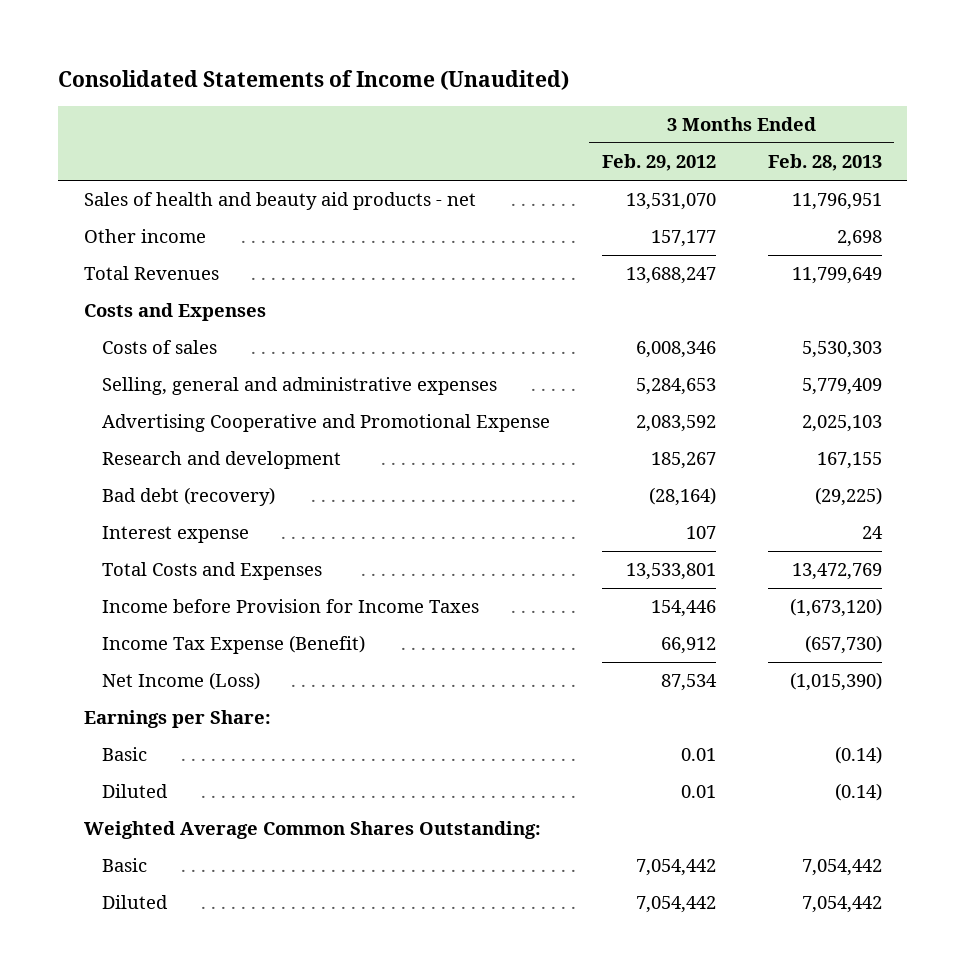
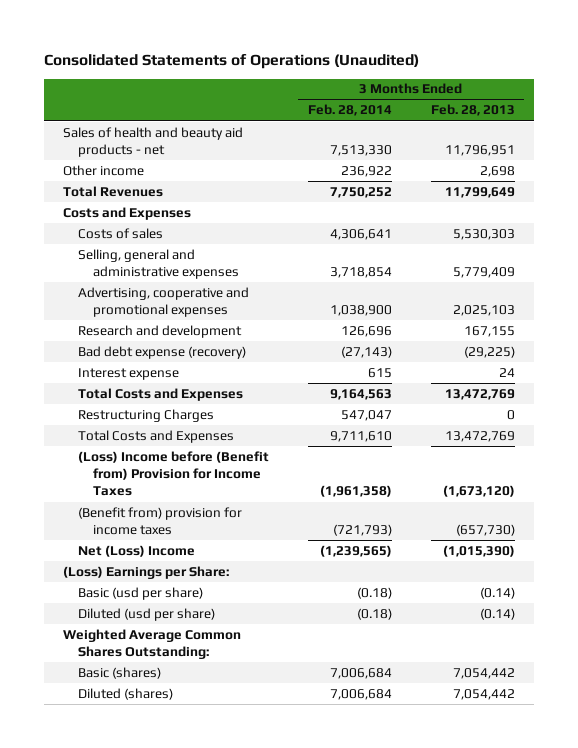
[58,70,570,91] Consolidated Statements of Income (Unaudited) -> [43,53,419,69] Consolidated Statements of Operations (Unaudited)
[601,154,716,172] Feb. 29, 2012 -> none
none -> [307,104,392,117] Feb. 28, 2014
[101,414,550,433] Advertising Cooperative and Promotional Expense -> [78,286,250,318] Advertising, cooperative and promotional expenses
[101,487,275,507] Bad debt (recovery) -> [78,345,247,359] Bad debt expense (recovery)
none -> [78,408,215,422] Restructuring Charges
none -> [78,429,235,443] Total Costs and Expenses
[101,599,479,614] Income before Provision for Income Taxes -> [78,450,270,497] (Loss) Income before (Benefit from) Provision for Income Taxes
[101,635,365,655] Income Tax Expense (Benefit) -> [78,506,243,536] (Benefit from) provision for income taxes
[101,672,260,691] Net Income (Loss) -> [78,544,196,557] Net (Loss) Income
[84,710,272,729] Earnings per Share: -> [63,565,230,579] (Loss) Earnings per Share:
[101,747,147,762] Basic -> [78,586,204,600] Basic (usd per share)
[101,784,168,799] Diluted -> [78,607,216,621] Diluted (usd per share)
[101,858,147,873] Basic -> [78,666,162,679] Basic (shares)
[101,895,168,910] Diluted -> [78,687,174,700] Diluted (shares)

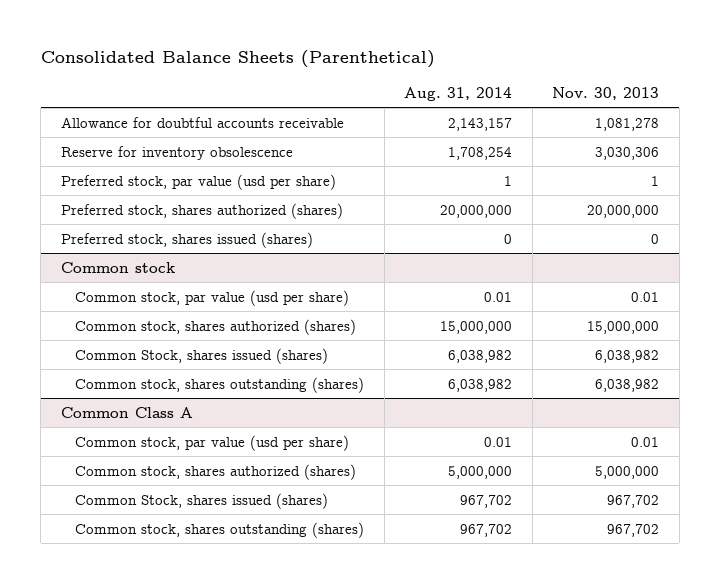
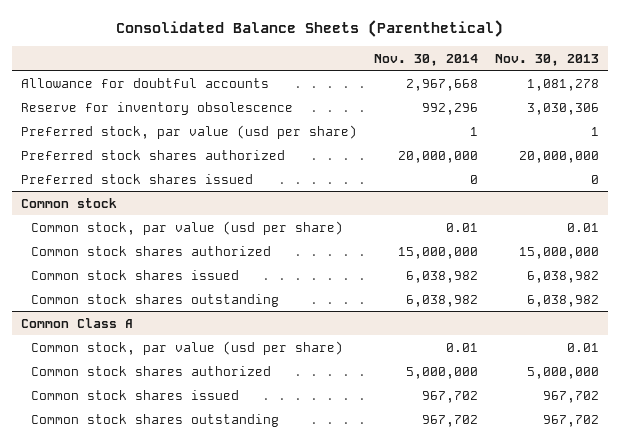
[404,86,513,101] Aug. 31, 2014 -> none
none -> [374,53,479,66] Nov. 30, 2014
[60,116,344,128] Allowance for doubtful accounts receivable -> [21,77,270,88] Allowance for doubtful accounts
[60,202,343,219] Preferred stock, shares authorized (shares) -> [21,149,286,160] Preferred stock shares authorized
[60,231,313,248] Preferred stock, shares issued (shares) -> [21,173,254,184] Preferred stock shares issued
[75,318,357,335] Common stock, shares authorized (shares) -> [30,245,271,256] Common stock shares authorized
[75,347,329,364] Common Stock, shares issued (shares) -> [30,269,239,280] Common stock shares issued
[75,376,365,393] Common stock, shares outstanding (shares) -> [30,293,279,307] Common stock shares outstanding
[75,463,357,480] Common stock, shares authorized (shares) -> [30,365,271,376] Common stock shares authorized
[75,492,329,509] Common Stock, shares issued (shares) -> [30,389,239,400] Common stock shares issued
[75,521,365,538] Common stock, shares outstanding (shares) -> [30,413,279,427] Common stock shares outstanding

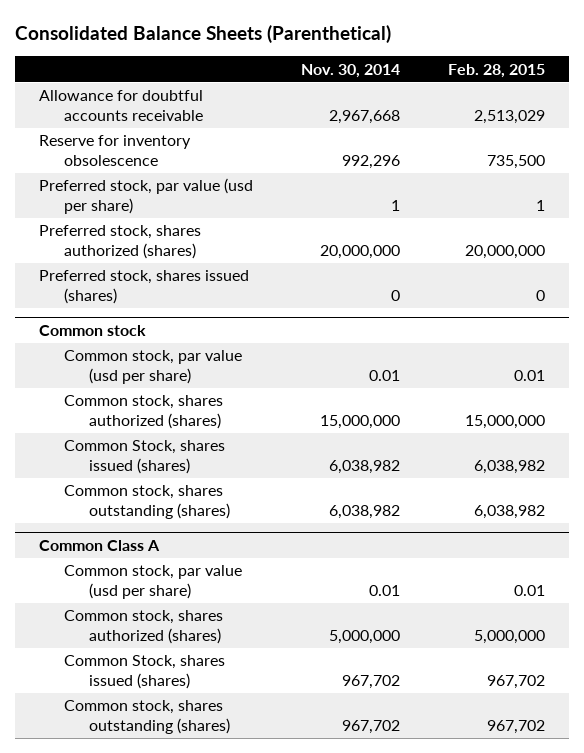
[495,53,600,66] Nov. 30, 2013 -> none
none -> [448,63,546,78] Feb. 28, 2015
[21,77,270,88] Allowance for doubtful accounts -> [39,90,204,122] Allowance for doubtful accounts receivable
[21,149,286,160] Preferred stock shares authorized -> [39,225,202,260] Preferred stock, shares authorized (shares)
[21,173,254,184] Preferred stock shares issued -> [39,270,250,305] Preferred stock, shares issued (shares)
[30,245,271,256] Common stock shares authorized -> [64,395,224,430] Common stock, shares authorized (shares)
[30,269,239,280] Common stock shares issued -> [64,440,226,475] Common Stock, shares issued (shares)
[30,293,279,307] Common stock shares outstanding -> [64,485,231,520] Common stock, shares outstanding (shares)
[30,365,271,376] Common stock shares authorized -> [64,610,224,645] Common stock, shares authorized (shares)
[30,389,239,400] Common stock shares issued -> [64,655,226,690] Common Stock, shares issued (shares)
[30,413,279,427] Common stock shares outstanding -> [64,700,231,735] Common stock, shares outstanding (shares)

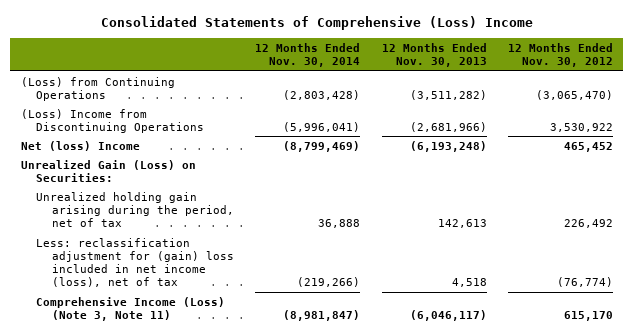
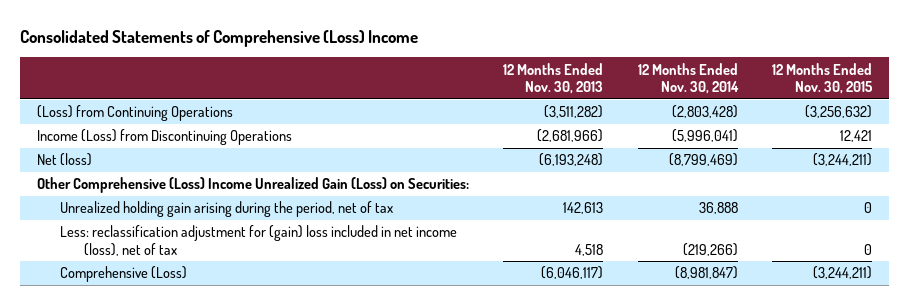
[507,42,613,68] 12 Months Ended Nov. 30, 2012 -> none
none -> [771,62,873,95] 12 Months Ended Nov. 30, 2015
[20,108,205,133] (Loss) Income from Discontinuing Operations -> [37,129,293,146] Income (Loss) from Discontinuing Operations
[20,140,140,151] Net (loss) Income -> [37,153,93,167] Net (loss)
[20,159,196,182] Unrealized Gain (Loss) on Securities: -> [37,177,470,194] Other Comprehensive (Loss) Income Unrealized Gain (Loss) on Securities:
[36,296,226,321] Comprehensive Income (Loss) (Note 3, Note 11) -> [60,266,188,283] Comprehensive (Loss)

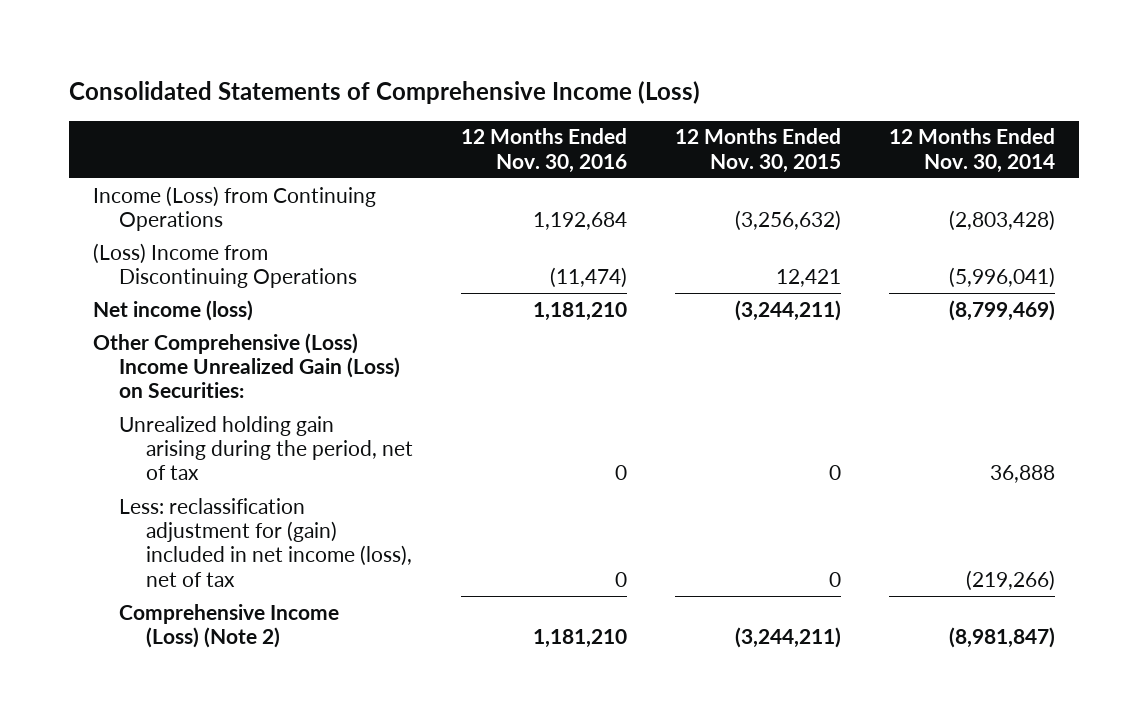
[20,29,419,47] Consolidated Statements of Comprehensive (Loss) Income -> [68,81,700,105] Consolidated Statements of Comprehensive Income (Loss)
[503,62,604,95] 12 Months Ended Nov. 30, 2013 -> none
none -> [460,128,627,173] 12 Months Ended Nov. 30, 2016
[37,105,234,122] (Loss) from Continuing Operations -> [92,185,376,232] Income (Loss) from Continuing Operations
[37,129,293,146] Income (Loss) from Discontinuing Operations -> [92,242,358,289] (Loss) Income from Discontinuing Operations
[37,153,93,167] Net (loss) -> [92,299,253,321] Net income (loss)
[60,225,458,256] Less: reclassification adjustment for (gain) loss included in net income (loss), net of tax -> [119,497,412,587] Less: reclassification adjustment for (gain) included in net income (loss), net of tax
[60,266,188,283] Comprehensive (Loss) -> [119,603,340,649] Comprehensive Income (Loss) (Note 2)

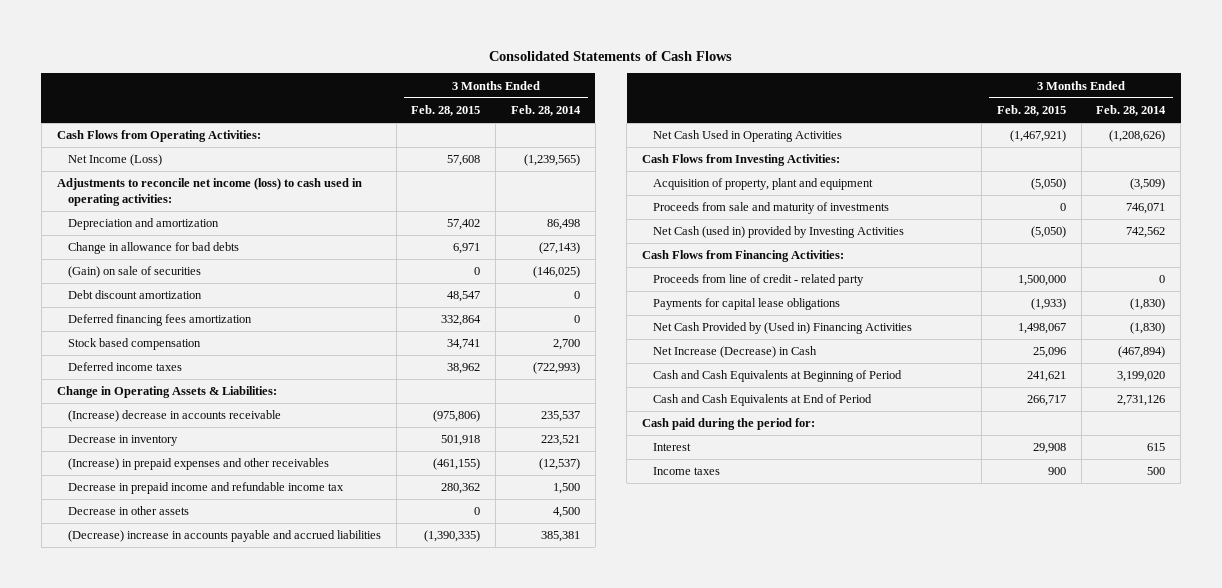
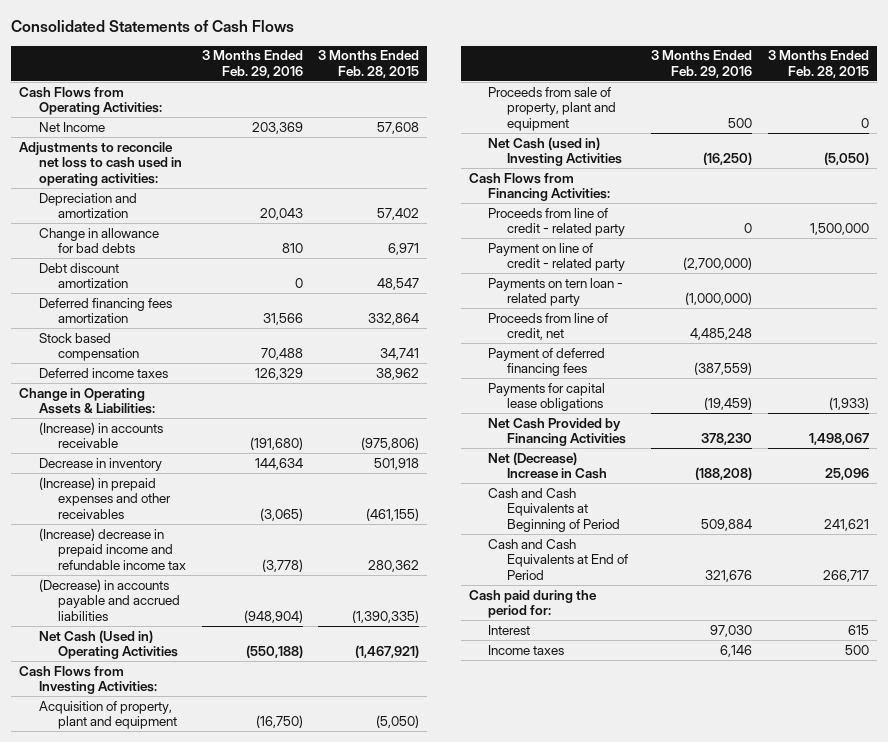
[511,104,582,116] Feb. 28, 2014 -> none
none -> [201,50,303,78] 3 Months Ended Feb. 29, 2016
[67,154,162,167] Net Income (Loss) -> [38,121,105,132] Net Income
[56,178,362,206] Adjustments to reconcile net income (loss) to cash used in operating activities: -> [19,141,182,186] Adjustments to reconcile net loss to cash used in operating activities:
[67,266,201,279] (Gain) on sale of securities -> none
[67,410,281,423] (Increase) decrease in accounts receivable -> [38,421,163,449] (Increase) in accounts receivable
[67,506,189,516] Decrease in other assets -> none
[67,482,344,495] Decrease in prepaid income and refundable income tax -> [38,527,186,570] (Increase) decrease in prepaid income and refundable income tax
[67,530,381,543] (Decrease) increase in accounts payable and accrued liabilities -> [38,578,180,621] (Decrease) in accounts payable and accrued liabilities
[653,130,843,143] Net Cash Used in Operating Activities -> [38,629,178,660] Net Cash (Used in) Operating Activities
[653,202,890,215] Proceeds from sale and maturity of investments -> [487,86,617,131] Proceeds from sale of property, plant and equipment
[653,226,905,239] Net Cash (used in) provided by Investing Activities -> [487,136,623,167] Net Cash (used in) Investing Activities
none -> [487,242,626,272] Payment on line of credit - related party
none -> [487,277,623,307] Payments on tern loan - related party
none -> [487,312,608,341] Proceeds from line of credit, net
none -> [487,347,605,377] Payment of deferred financing fees
[653,322,913,335] Net Cash Provided by (Used in) Financing Activities -> [487,417,627,447] Net Cash Provided by Financing Activities
[653,346,818,359] Net Increase (Decrease) in Cash -> [487,451,608,480] Net (Decrease) Increase in Cash
[1032,443,1066,455] 29,908 -> [847,624,869,635] 615
[1047,467,1066,476] 900 -> [844,644,869,655] 500

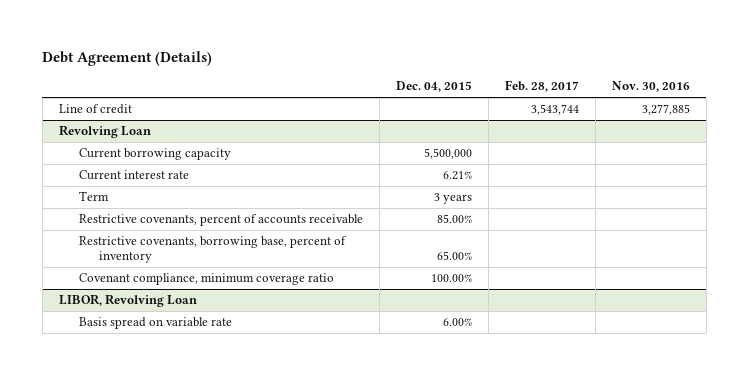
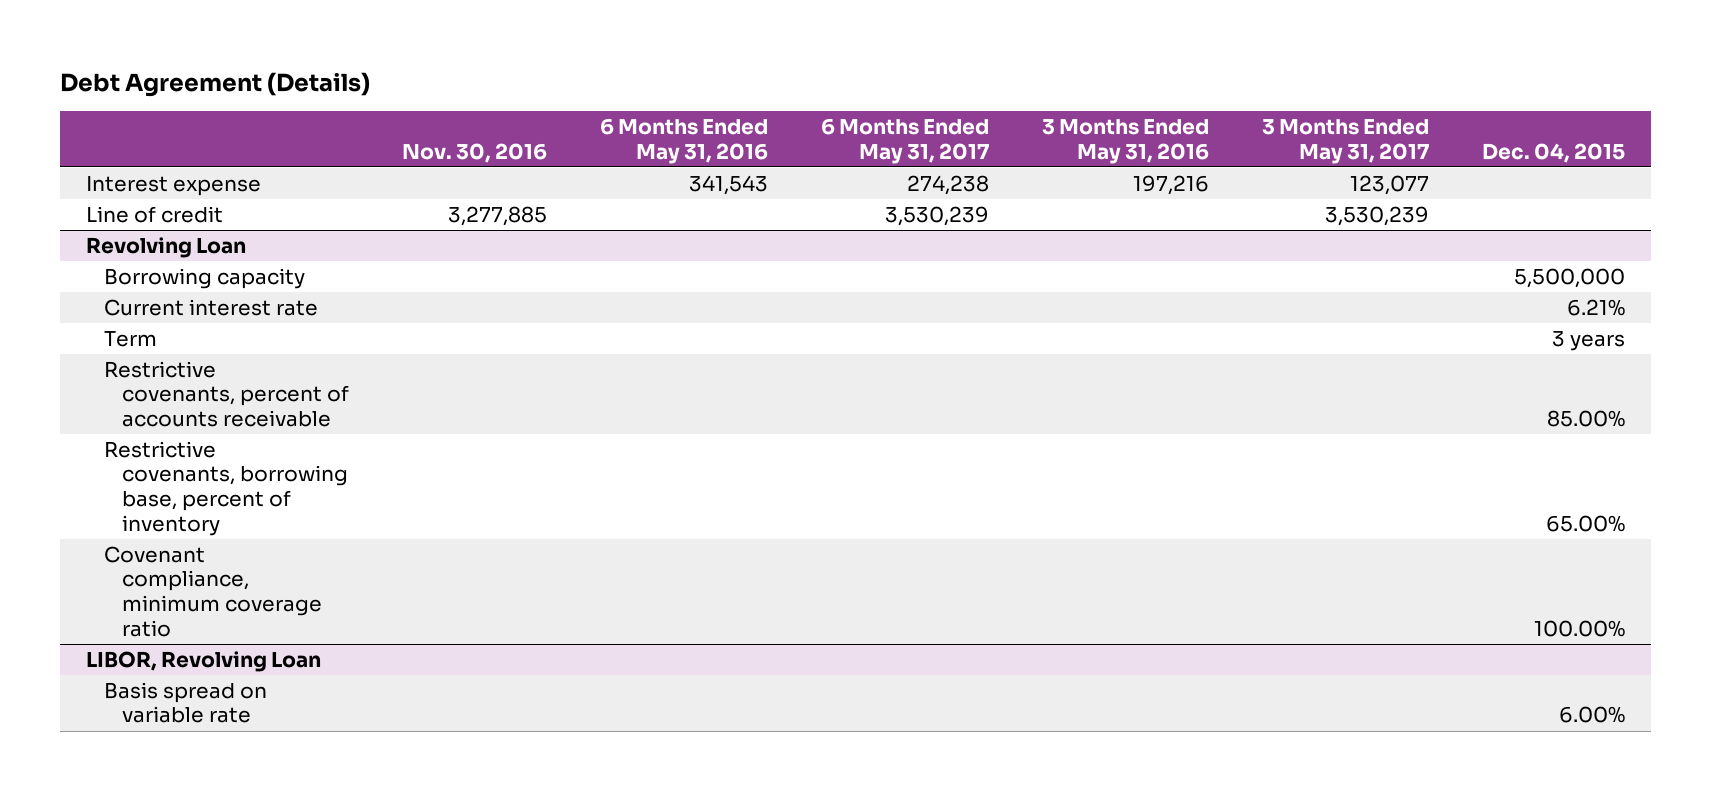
[504,80,579,93] Feb. 28, 2017 -> none
none -> [599,118,768,164] 6 Months Ended May 31, 2016
none -> [820,118,989,164] 6 Months Ended May 31, 2017
none -> [1041,119,1209,164] 3 Months Ended May 31, 2016
none -> [1261,119,1429,164] 3 Months Ended May 31, 2017
none -> [86,175,262,196] Interest expense
[78,148,231,161] Current borrowing capacity -> [103,267,305,289] Borrowing capacity

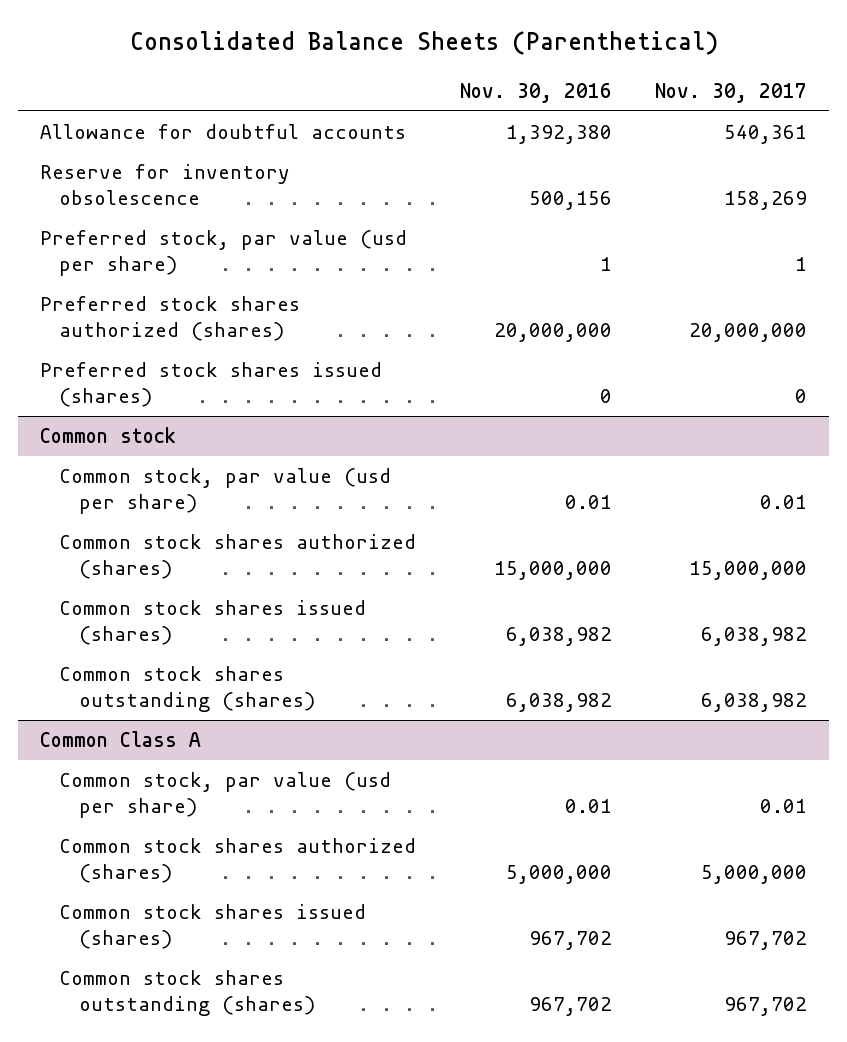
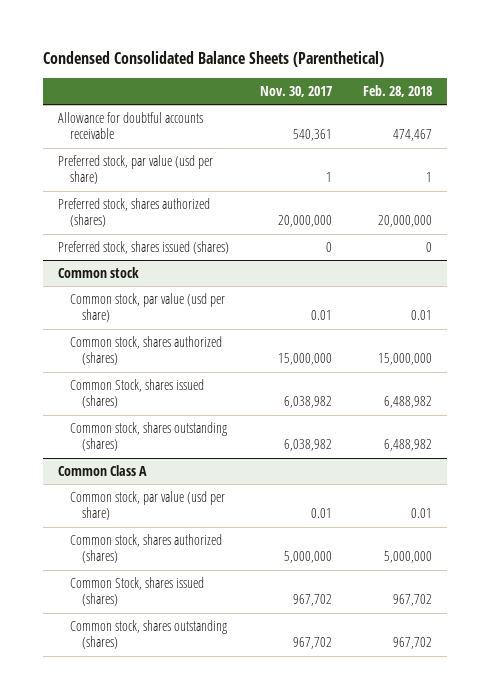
[129,31,718,56] Consolidated Balance Sheets (Parenthetical) -> [43,51,385,68] Condensed Consolidated Balance Sheets (Parenthetical)
[459,83,612,104] Nov. 30, 2016 -> none
none -> [362,84,432,97] Feb. 28, 2018
[39,164,290,206] Reserve for inventory obsolescence -> none
[39,124,406,140] Allowance for doubtful accounts -> [58,112,204,140] Allowance for doubtful accounts receivable
[39,296,300,342] Preferred stock shares authorized (shares) -> [58,198,211,228] Preferred stock, shares authorized (shares)
[39,362,382,408] Preferred stock shares issued (shares) -> [58,241,230,255] Preferred stock, shares issued (shares)
[59,534,417,580] Common stock shares authorized (shares) -> [70,336,223,366] Common stock, shares authorized (shares)
[59,600,367,646] Common stock shares issued (shares) -> [70,379,205,409] Common Stock, shares issued (shares)
[59,666,316,713] Common stock shares outstanding (shares) -> [70,422,228,452] Common stock, shares outstanding (shares)
[59,838,417,884] Common stock shares authorized (shares) -> [70,534,223,564] Common stock, shares authorized (shares)
[59,904,367,950] Common stock shares issued (shares) -> [70,577,205,607] Common Stock, shares issued (shares)
[59,970,316,1017] Common stock shares outstanding (shares) -> [70,620,228,650] Common stock, shares outstanding (shares)

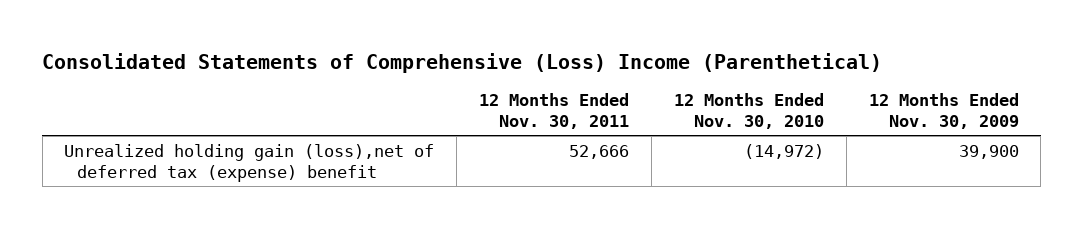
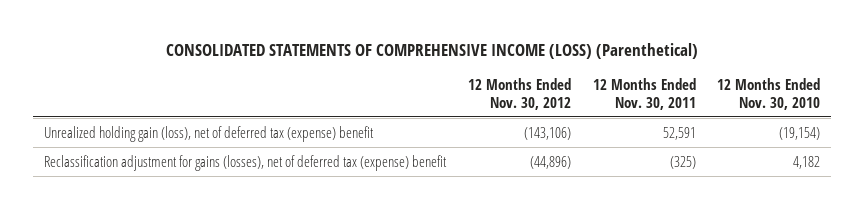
[42,52,883,73] Consolidated Statements of Comprehensive (Loss) Income (Parenthetical) -> [166,42,699,59] CONSOLIDATED STATEMENTS OF COMPREHENSIVE INCOME (LOSS) (Parenthetical)
[868,93,1019,130] 12 Months Ended Nov. 30, 2009 -> none
none -> [467,77,571,110] 12 Months Ended Nov. 30, 2012
[64,143,435,182] Unrealized holding gain (loss),net of deferred tax (expense) benefit -> [43,125,374,142] Unrealized holding gain (loss), net of deferred tax (expense) benefit
[569,144,630,159] 52,666 -> [662,126,696,140] 52,591
[743,143,824,159] (14,972) -> [779,126,821,140] (19,154)
none -> [43,154,447,171] Reclassification adjustment for gains (losses), net of deferred tax (expense) benefit

